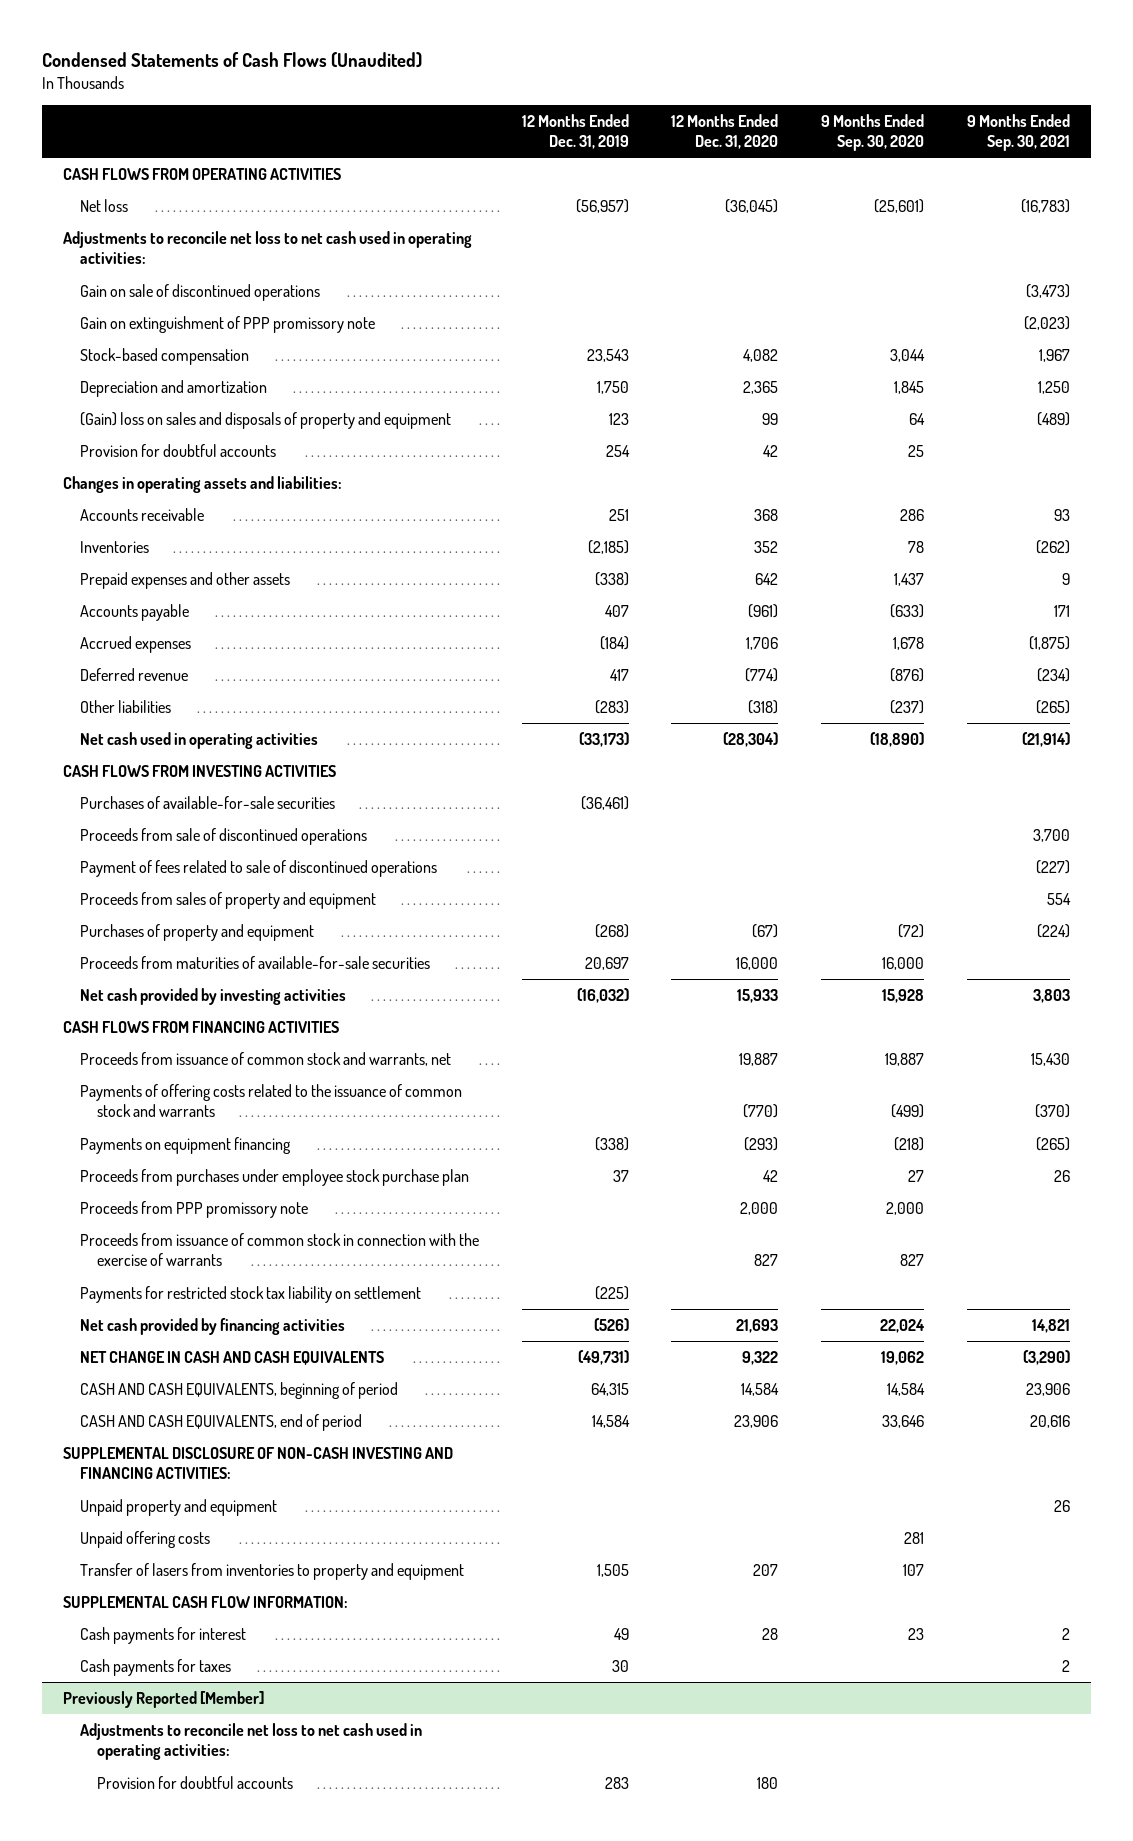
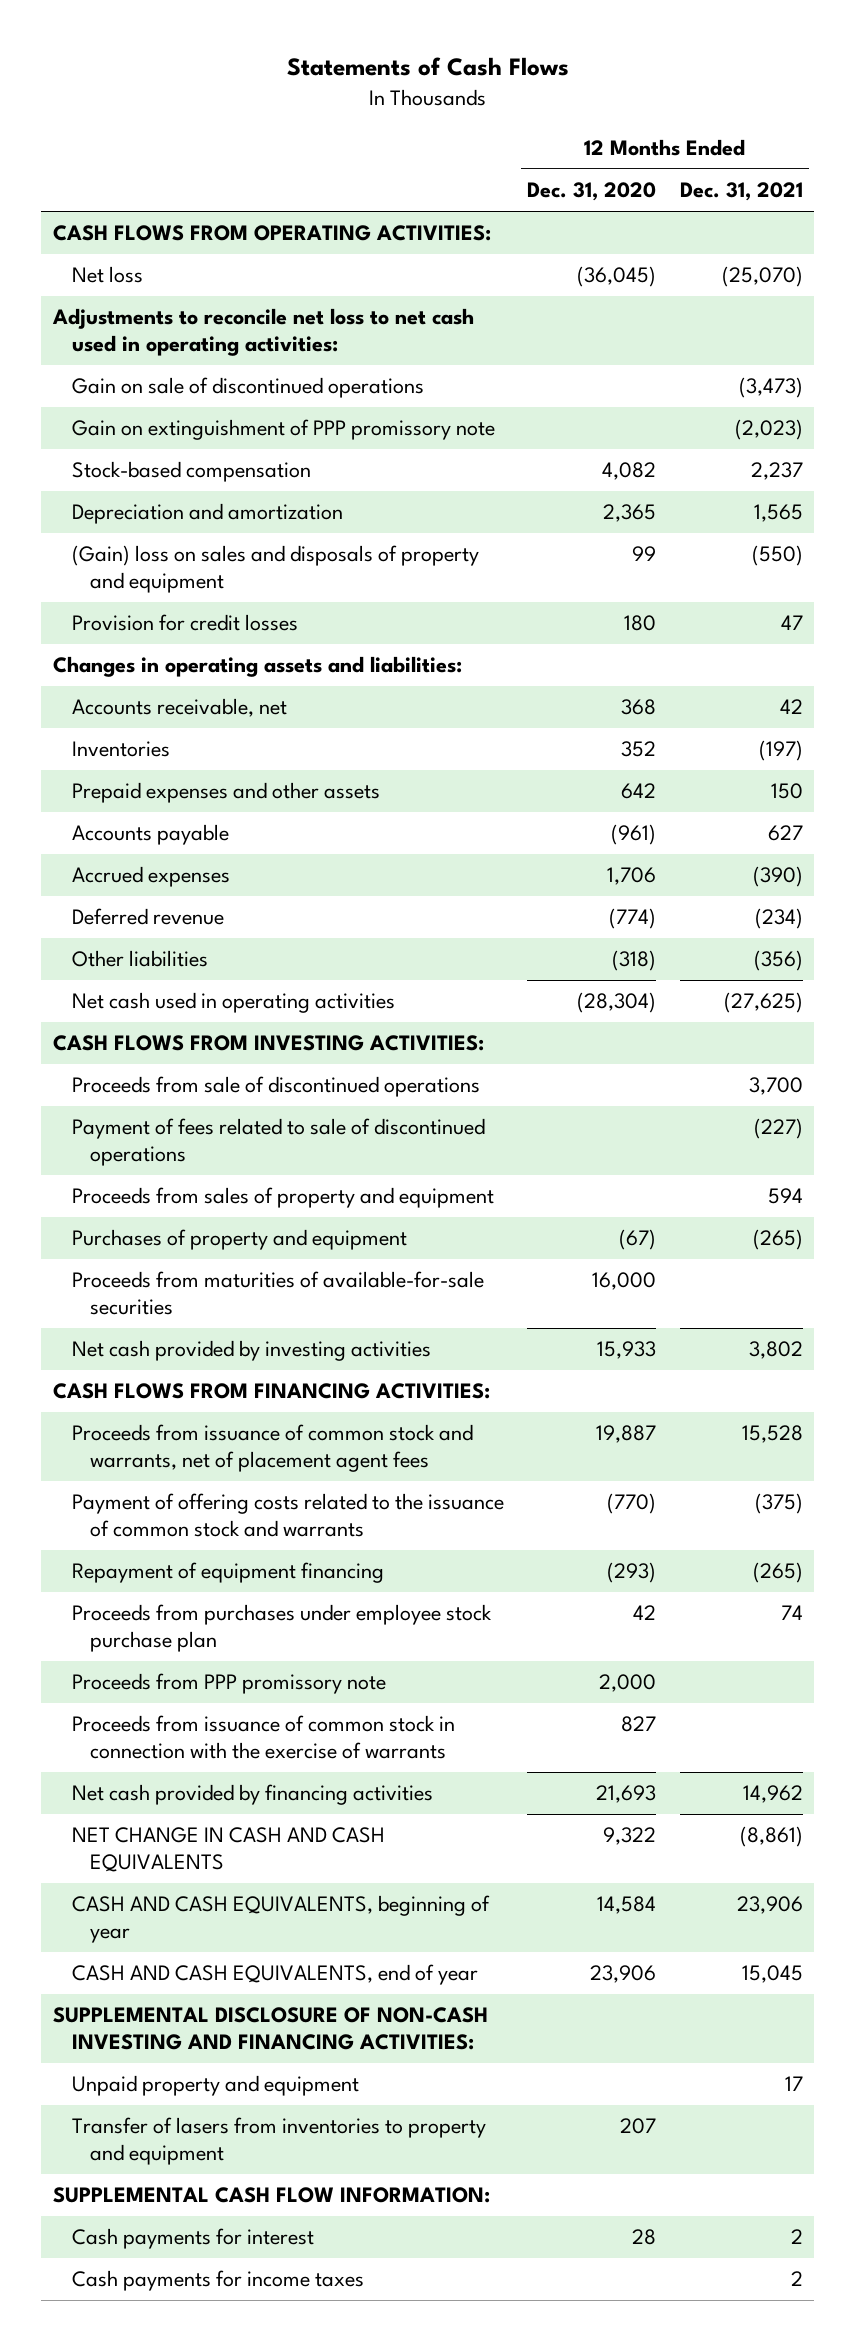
[41,51,422,68] Condensed Statements of Cash Flows (Unaudited) -> [286,57,569,77] Statements of Cash Flows
[521,113,629,150] 12 Months Ended Dec. 31, 2019 -> none
[821,113,925,152] 9 Months Ended Sep. 30, 2020 -> none
[966,113,1070,152] 9 Months Ended Sep. 30, 2021 -> none
none -> [679,182,803,202] Dec. 31, 2021
[63,167,342,180] CASH FLOWS FROM OPERATING ACTIVITIES -> [53,225,492,242] CASH FLOWS FROM OPERATING ACTIVITIES:
[79,443,276,457] Provision for doubtful accounts -> [71,614,298,632] Provision for credit losses
[763,444,779,457] 42 -> [624,615,657,632] 180
[79,507,204,521] Accounts receivable -> [71,698,287,718] Accounts receivable, net
[79,795,335,809] Purchases of available-for-sale securities -> none
[63,764,337,777] CASH FLOWS FROM INVESTING ACTIVITIES -> [53,1035,485,1052] CASH FLOWS FROM INVESTING ACTIVITIES:
[63,1020,340,1033] CASH FLOWS FROM FINANCING ACTIVITIES -> [53,1383,491,1400] CASH FLOWS FROM FINANCING ACTIVITIES:
[79,1051,451,1066] Proceeds from issuance of common stock and warrants, net -> [71,1424,473,1472] Proceeds from issuance of common stock and warrants, net of placement agent fees
[79,1083,462,1118] Payments of offering costs related to the issuance of common stock and warrants -> [71,1493,504,1537] Payment of offering costs related to the issuance of common stock and warrants
[79,1136,291,1154] Payments on equipment financing -> [71,1562,384,1584] Repayment of equipment financing
[79,1285,421,1303] Payments for restricted stock tax liability on settlement -> none
[79,1381,398,1399] CASH AND CASH EQUIVALENTS, beginning of period -> [71,1895,490,1943] CASH AND CASH EQUIVALENTS, beginning of year
[79,1413,362,1431] CASH AND CASH EQUIVALENTS, end of period -> [71,1964,478,1986] CASH AND CASH EQUIVALENTS, end of year
[79,1530,210,1548] Unpaid offering costs -> none
[63,1690,265,1708] Previously Reported [Member] -> none
[79,1722,422,1761] Adjustments to reconcile net loss to net cash used in operating activities: -> none
[96,1775,293,1789] Provision for doubtful accounts -> none
[79,1658,231,1676] Cash payments for taxes -> [71,2270,364,2292] Cash payments for income taxes

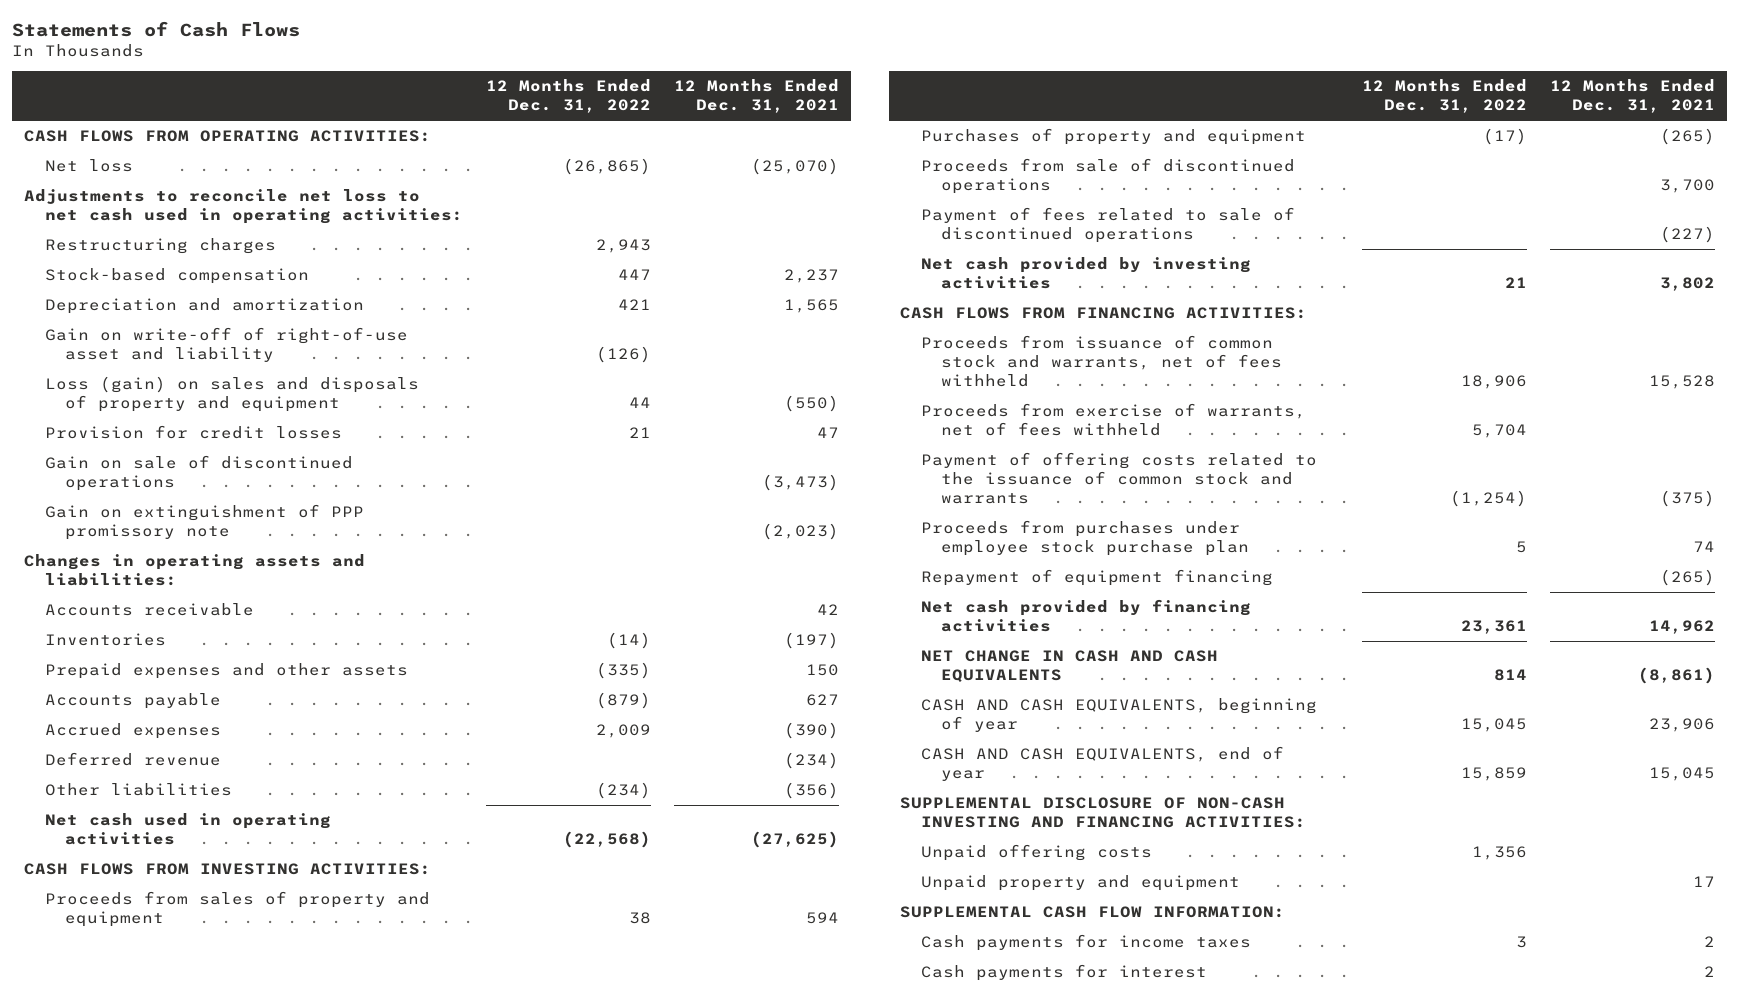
[527,182,657,202] Dec. 31, 2020 -> none
none -> [485,79,651,114] 12 Months Ended Dec. 31, 2022
none -> [44,238,276,255] Restructuring charges
none -> [44,327,408,363] Gain on write-off of right-of-use asset and liability
[71,545,479,593] (Gain) loss on sales and disposals of property and equipment -> [44,376,419,413] Loss (gain) on sales and disposals of property and equipment
[71,377,424,399] Gain on sale of discontinued operations -> [44,455,353,492] Gain on sale of discontinued operations
[71,419,495,441] Gain on extinguishment of PPP promissory note -> [44,504,364,541] Gain on extinguishment of PPP promissory note
[71,698,287,718] Accounts receivable, net -> [44,603,254,617] Accounts receivable
[71,1271,484,1315] Proceeds from maturities of available-for-sale securities -> none
[71,1076,480,1098] Proceeds from sale of discontinued operations -> [920,158,1295,195] Proceeds from sale of discontinued operations
[71,1118,485,1166] Payment of fees related to sale of discontinued operations -> [920,207,1295,244] Payment of fees related to sale of discontinued operations
[71,1424,473,1472] Proceeds from issuance of common stock and warrants, net of placement agent fees -> [920,335,1283,388] Proceeds from issuance of common stock and warrants, net of fees withheld
none -> [920,403,1306,437] Proceeds from exercise of warrants, net of fees withheld
[71,1673,386,1695] Proceeds from PPP promissory note -> none
[71,1715,455,1759] Proceeds from issuance of common stock in connection with the exercise of warrants -> none
[71,1562,384,1584] Repayment of equipment financing -> [920,569,1273,587] Repayment of equipment financing
none -> [920,844,1152,862] Unpaid offering costs
[71,2117,486,2165] Transfer of lasers from inventories to property and equipment -> none
[71,2228,314,2250] Cash payments for interest -> [920,964,1207,982] Cash payments for interest

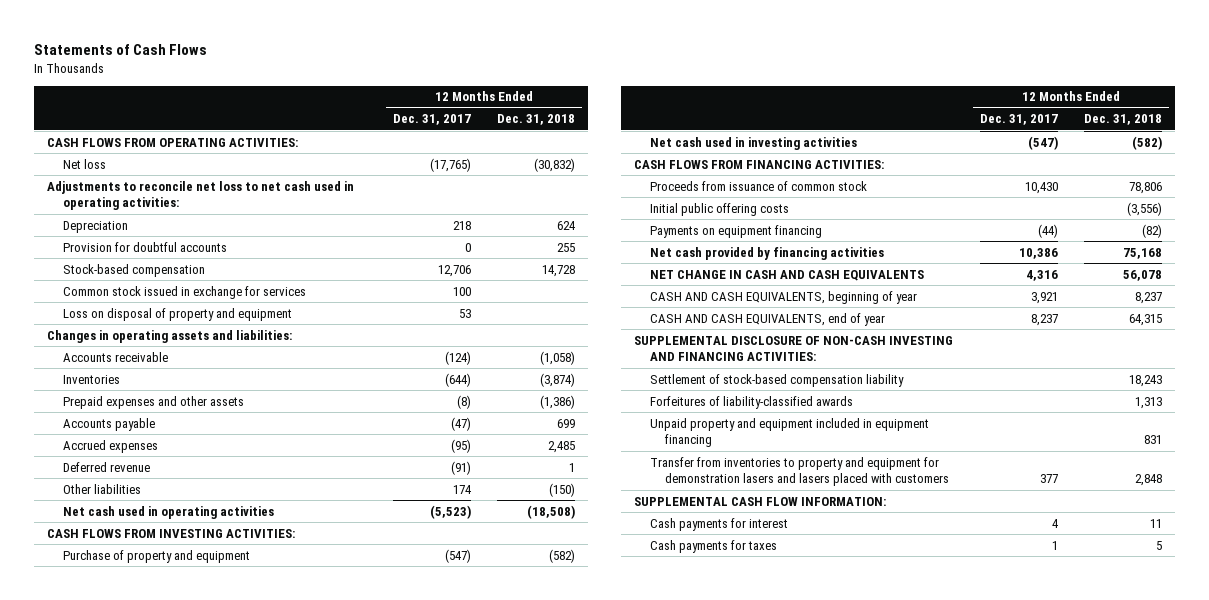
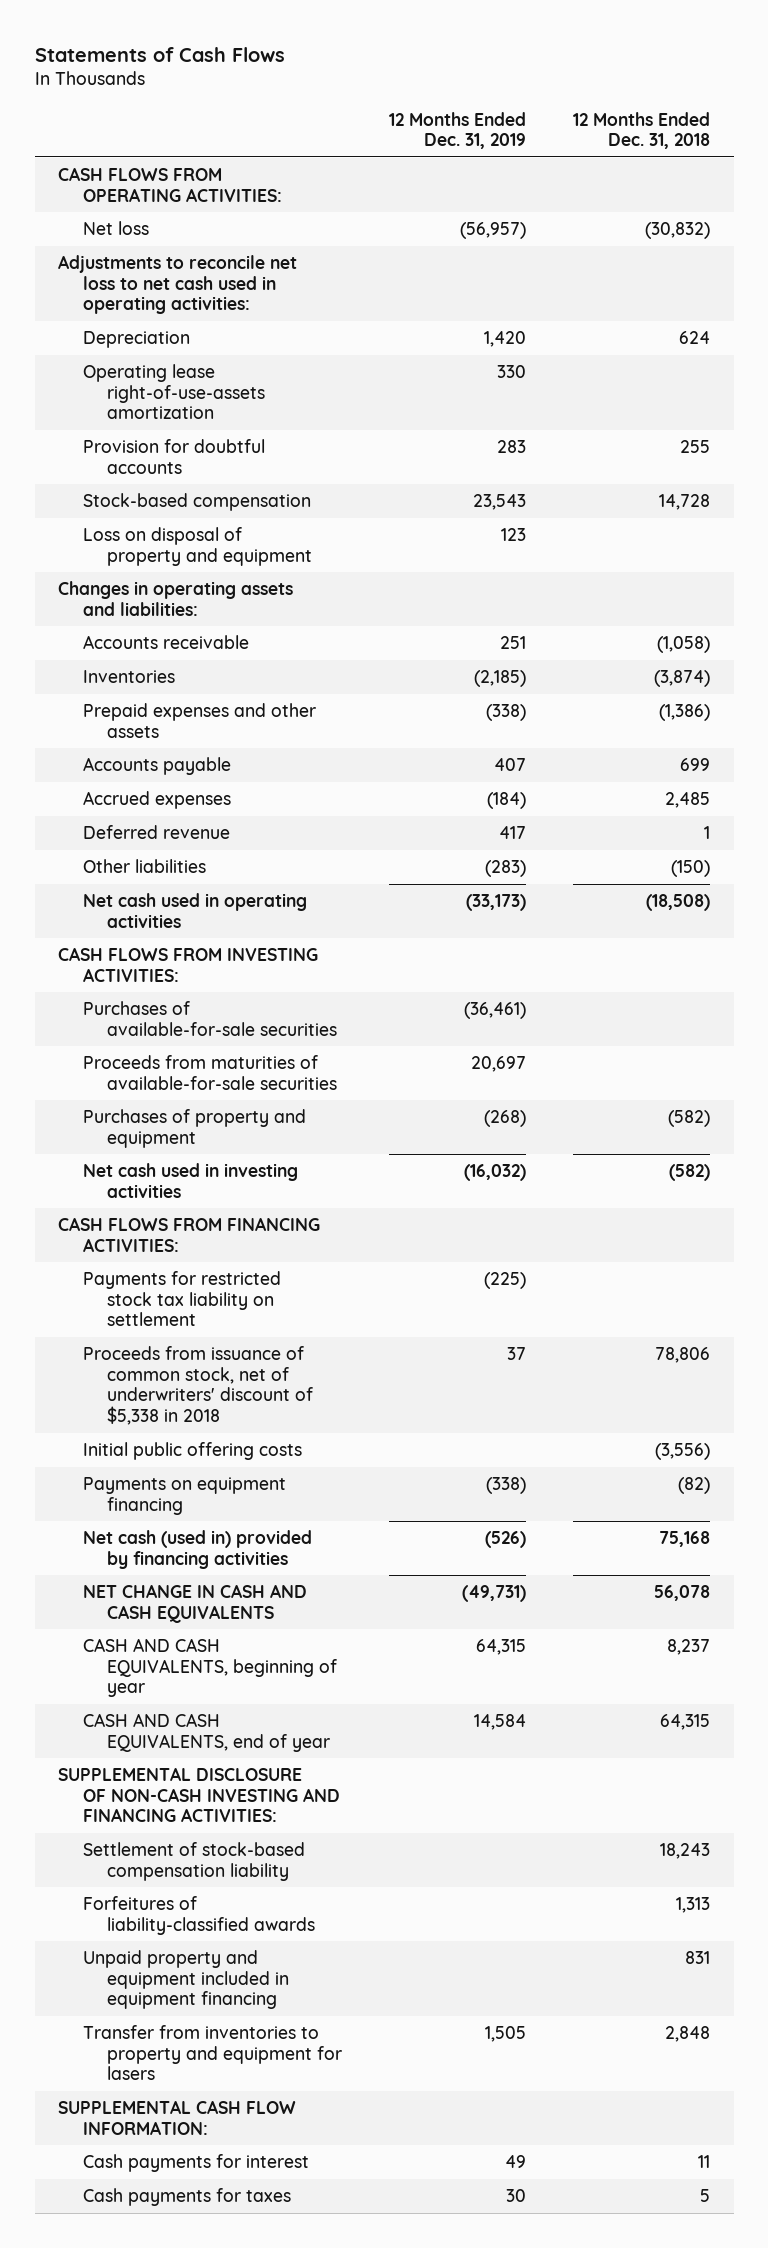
[392,114,471,126] Dec. 31, 2017 -> none
none -> [389,111,527,150] 12 Months Ended Dec. 31, 2019
none -> [82,364,266,420] Operating lease right-of-use-assets amortization
[62,285,306,299] Common stock issued in exchange for services -> none
none -> [82,1001,338,1036] Purchases of available-for-sale securities
none -> [82,1055,338,1090] Proceeds from maturities of available-for-sale securities
[62,549,250,563] Purchase of property and equipment -> [82,1109,306,1148] Purchases of property and equipment
none -> [82,1271,281,1327] Payments for restricted stock tax liability on settlement
[649,180,867,191] Proceeds from issuance of common stock -> [82,1346,314,1425] Proceeds from issuance of common stock, net of underwriters' discount of $5,338 in 2018
[649,246,884,260] Net cash provided by financing activities -> [82,1530,312,1569] Net cash (used in) provided by financing activities
[649,456,950,487] Transfer from inventories to property and equipment for demonstration lasers and lasers placed with customers -> [82,2025,343,2081] Transfer from inventories to property and equipment for lasers

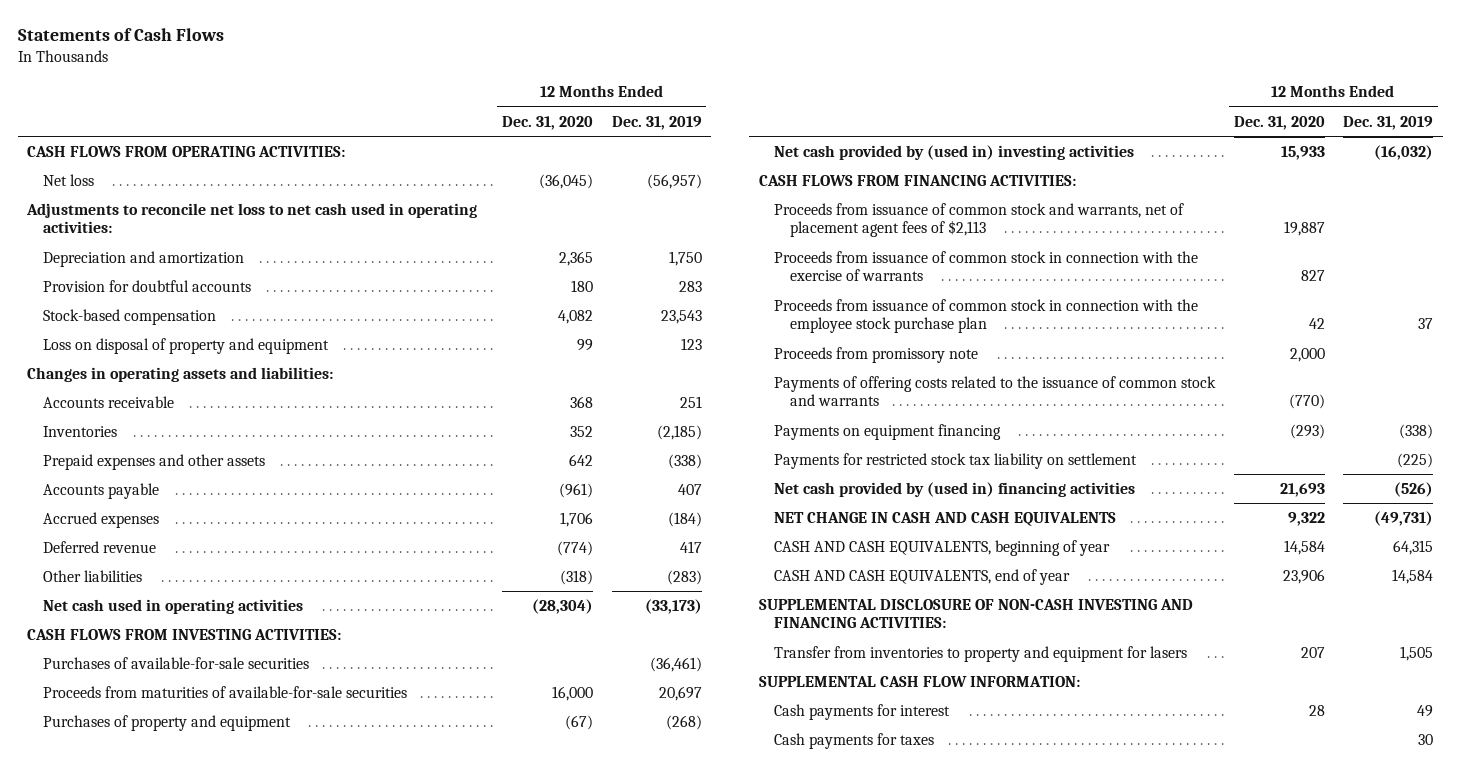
[573,111,711,150] 12 Months Ended Dec. 31, 2018 -> none
none -> [502,115,594,130] Dec. 31, 2020
[82,331,190,349] Depreciation -> none
[82,364,266,420] Operating lease right-of-use-assets amortization -> none
none -> [42,250,244,267] Depreciation and amortization
[82,1163,298,1198] Net cash used in investing activities -> [774,144,1135,160] Net cash provided by (used in) investing activities
[82,1346,314,1425] Proceeds from issuance of common stock, net of underwriters' discount of $5,338 in 2018 -> none
[82,1442,302,1461] Initial public offering costs -> none
none -> [774,202,1185,238] Proceeds from issuance of common stock and warrants, net of placement agent fees of $2,113
none -> [774,250,1199,282] Proceeds from issuance of common stock in connection with the exercise of warrants
none -> [774,298,1199,334] Proceeds from issuance of common stock in connection with the employee stock purchase plan
none -> [774,346,979,363] Proceeds from promissory note
none -> [774,375,1217,407] Payments of offering costs related to the issuance of common stock and warrants
[82,1271,281,1327] Payments for restricted stock tax liability on settlement -> [774,452,1138,469] Payments for restricted stock tax liability on settlement
[82,1530,312,1569] Net cash (used in) provided by financing activities -> [774,481,1136,497] Net cash provided by (used in) financing activities
[82,1842,305,1881] Settlement of stock-based compensation liability -> none
[82,1896,316,1935] Forfeitures of liability-classified awards -> none
[82,1950,290,2010] Unpaid property and equipment included in equipment financing -> none

